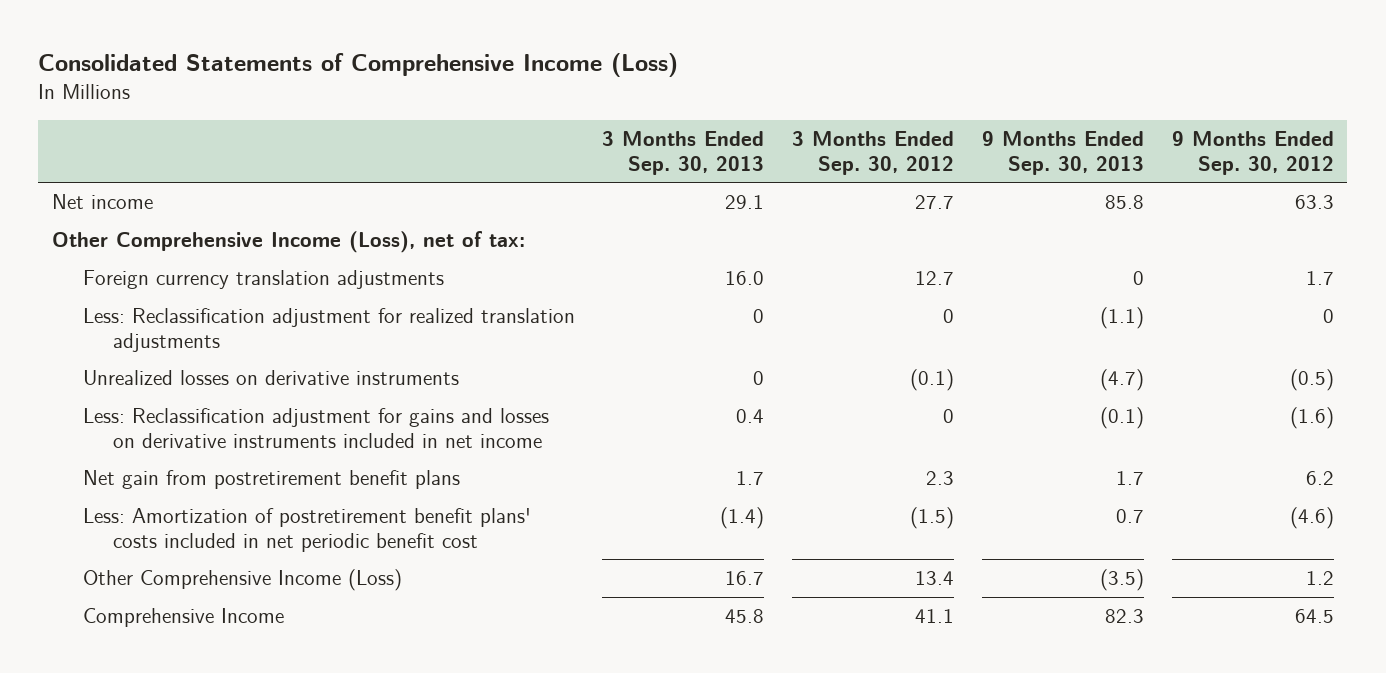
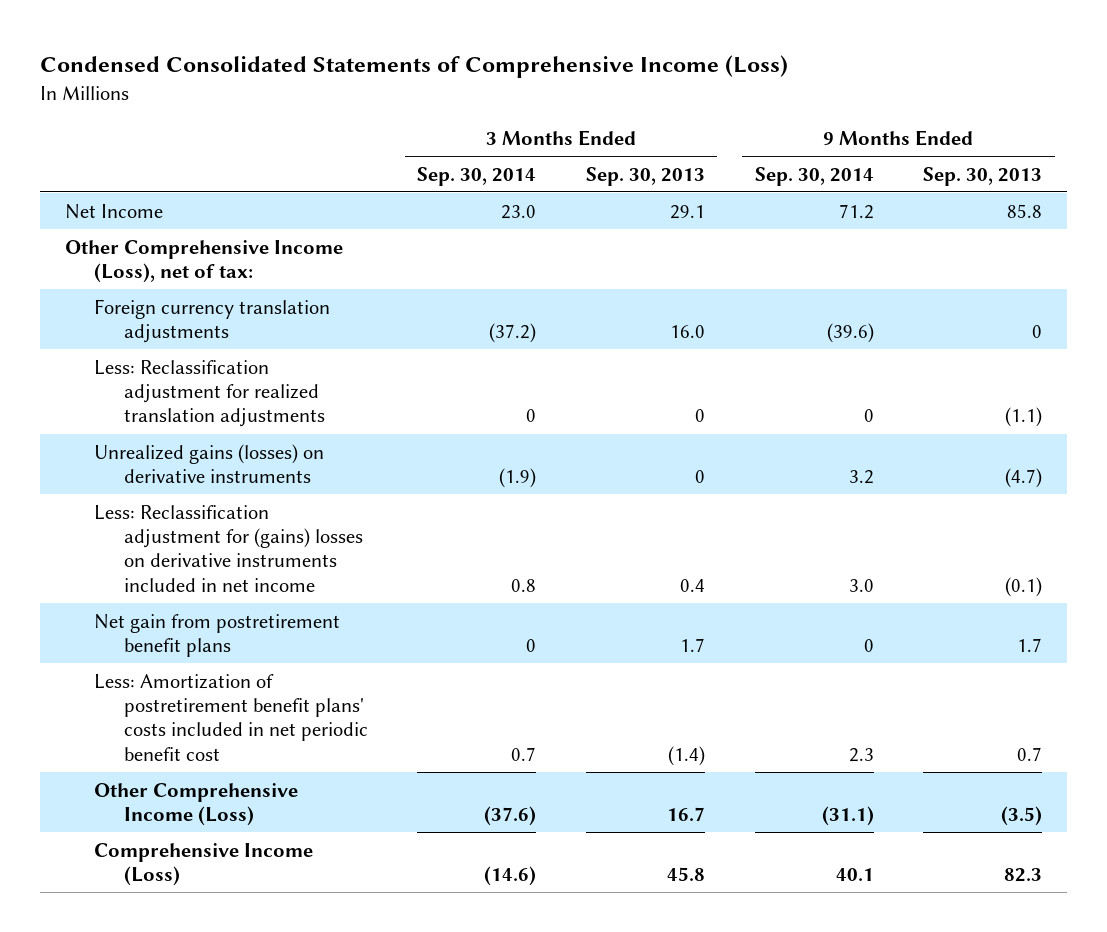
[38,52,679,77] Consolidated Statements of Comprehensive Income (Loss) -> [40,55,789,79] Condensed Consolidated Statements of Comprehensive Income (Loss)
[792,131,955,175] 3 Months Ended Sep. 30, 2012 -> none
[1171,131,1334,175] 9 Months Ended Sep. 30, 2012 -> none
none -> [417,166,537,186] Sep. 30, 2014
none -> [754,166,874,186] Sep. 30, 2014
[52,194,154,210] Net income -> [65,203,164,219] Net Income
[82,370,459,386] Unrealized losses on derivative instruments -> [94,443,325,483] Unrealized gains (losses) on derivative instruments
[82,408,549,448] Less: Reclassification adjustment for gains and losses on derivative instruments included in net income -> [94,504,363,592] Less: Reclassification adjustment for (gains) losses on derivative instruments included in net income
[82,608,284,628] Comprehensive Income -> [94,842,314,886] Comprehensive Income (Loss)

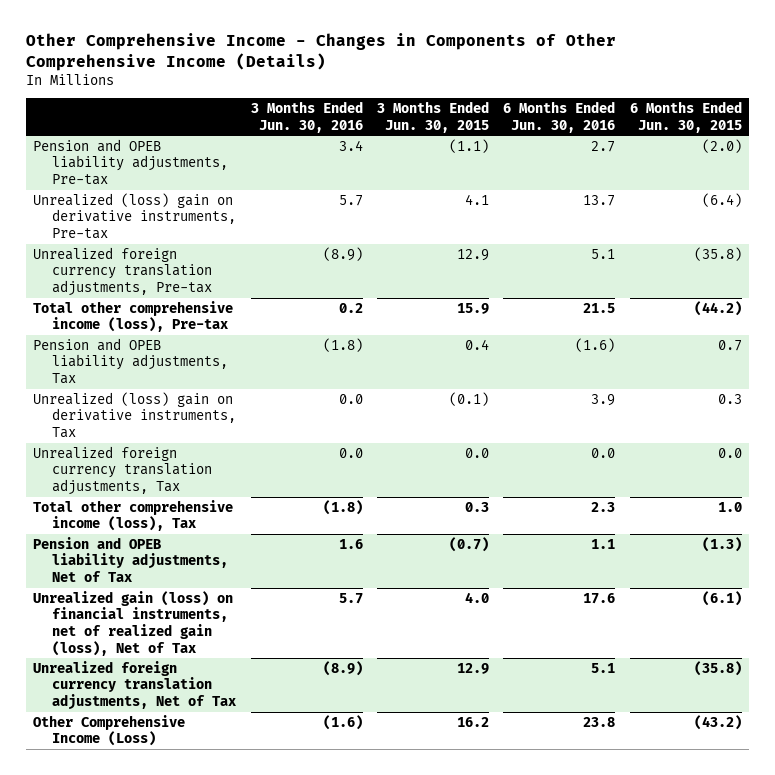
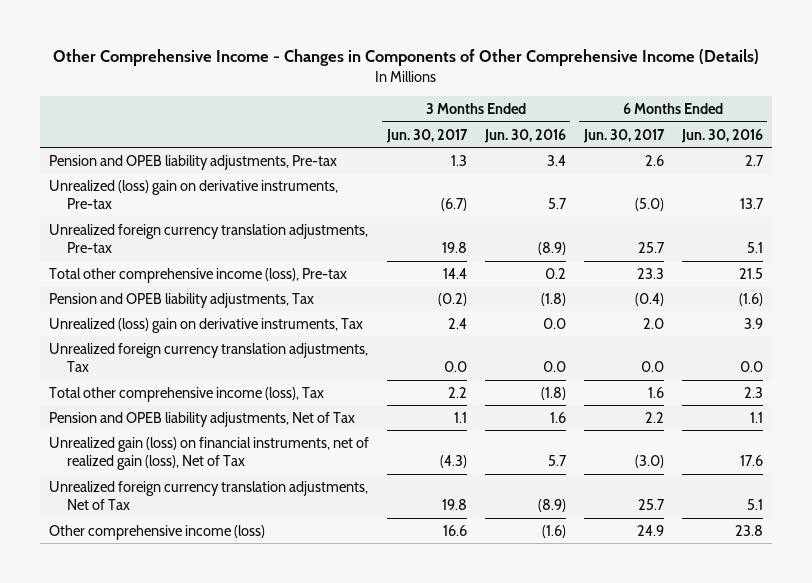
[376,101,489,133] 3 Months Ended Jun. 30, 2015 -> none
[629,101,742,133] 6 Months Ended Jun. 30, 2015 -> none
none -> [385,128,468,143] Jun. 30, 2017
none -> [582,128,665,143] Jun. 30, 2017
[33,714,186,747] Other Comprehensive Income (Loss) -> [48,524,265,540] Other comprehensive income (loss)

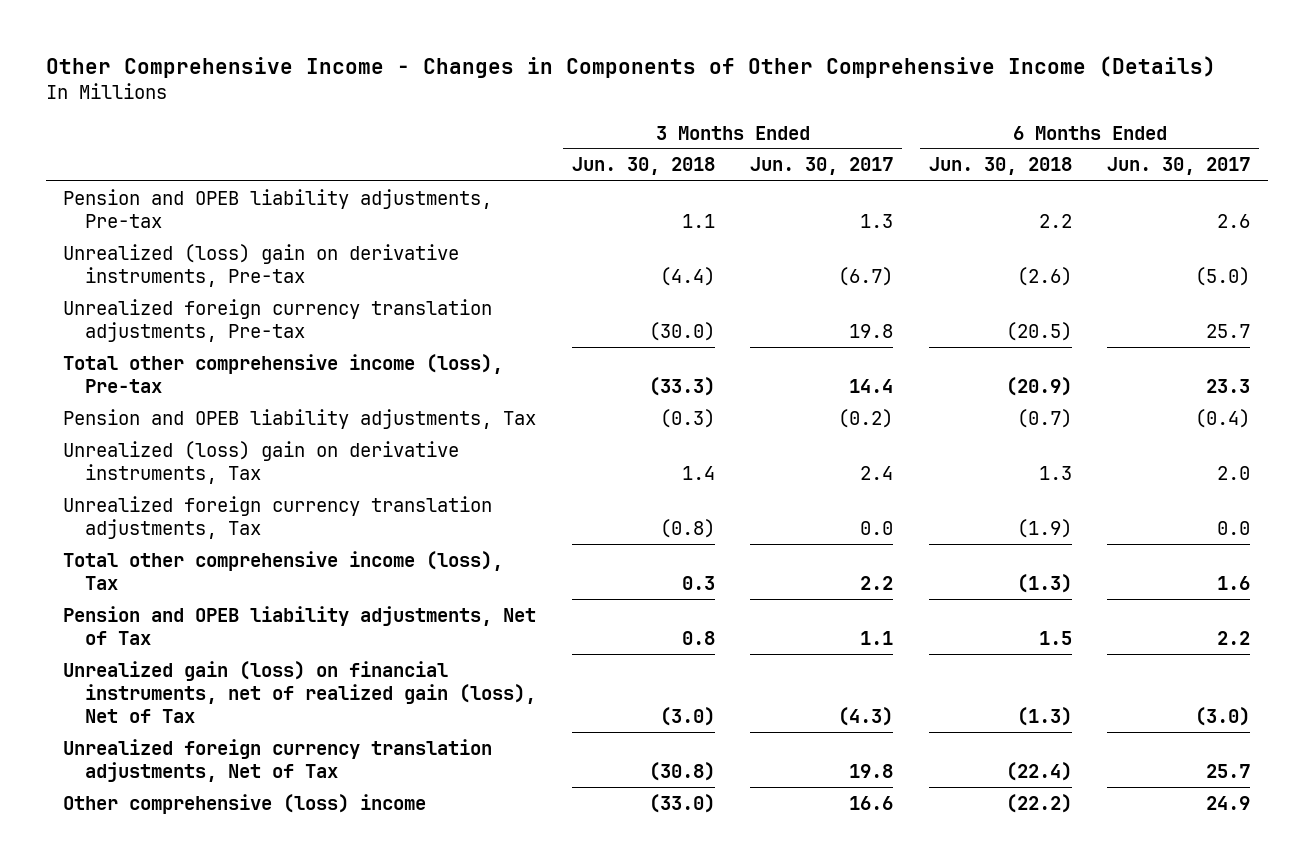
[483,128,566,143] Jun. 30, 2016 -> none
[680,128,763,143] Jun. 30, 2016 -> none
none -> [571,157,715,176] Jun. 30, 2018
none -> [928,157,1072,176] Jun. 30, 2018
[48,524,265,540] Other comprehensive income (loss) -> [63,793,427,814] Other comprehensive (loss) income

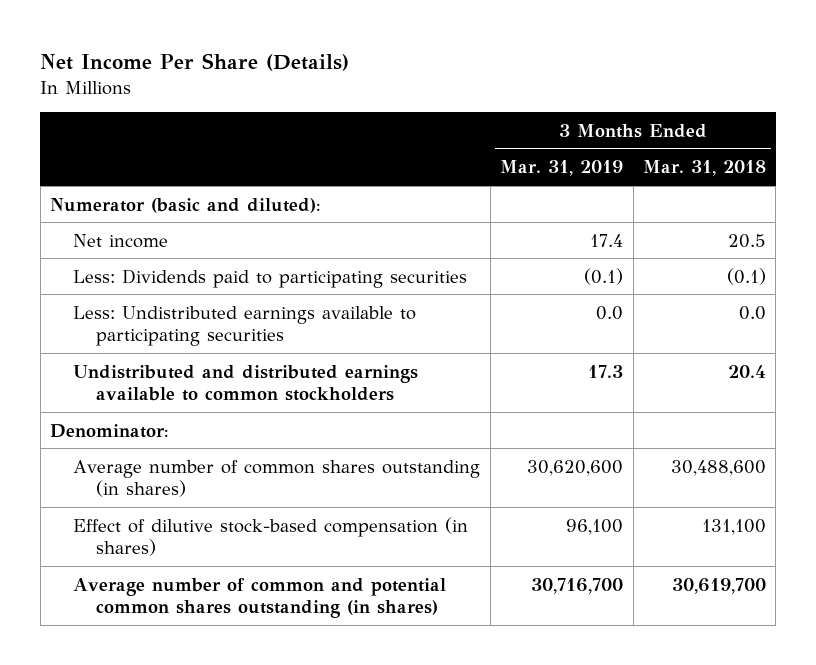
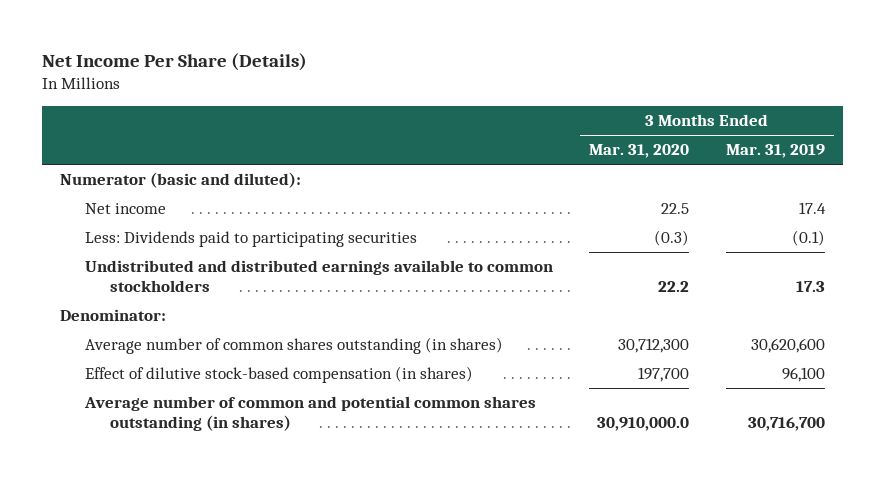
[643,160,767,177] Mar. 31, 2018 -> none
none -> [589,144,690,159] Mar. 31, 2020
[73,305,417,347] Less: Undistributed earnings available to participating securities -> none

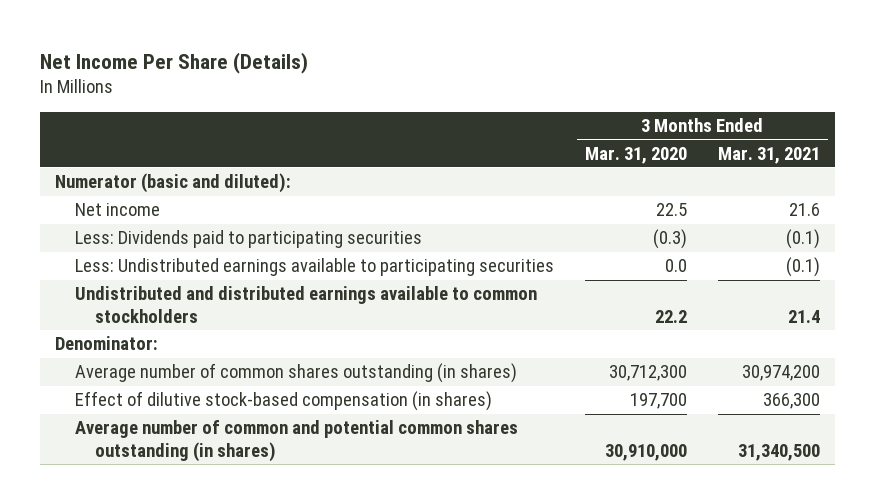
[725,144,825,159] Mar. 31, 2019 -> none
none -> [717,146,820,164] Mar. 31, 2021
none -> [75,258,555,277] Less: Undistributed earnings available to participating securities
[597,417,690,432] 30,910,000.0 -> [605,443,688,461] 30,910,000

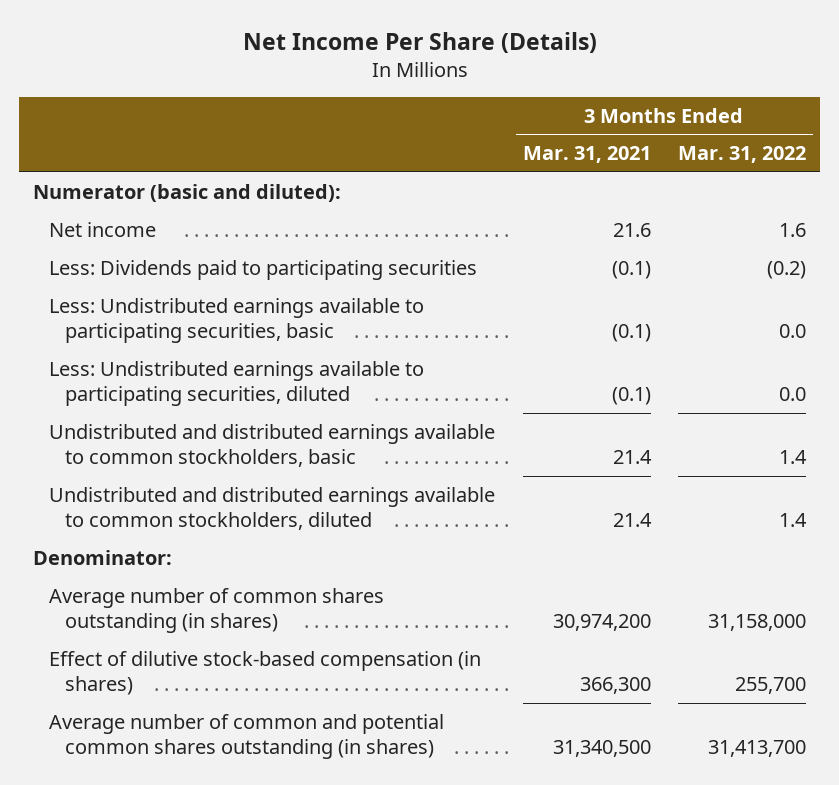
[585,146,688,164] Mar. 31, 2020 -> none
none -> [678,146,807,164] Mar. 31, 2022
[75,258,555,277] Less: Undistributed earnings available to participating securities -> [48,297,424,343] Less: Undistributed earnings available to participating securities, basic
none -> [48,360,424,406] Less: Undistributed earnings available to participating securities, diluted
[75,286,538,323] Undistributed and distributed earnings available to common stockholders -> [48,423,495,467] Undistributed and distributed earnings available to common stockholders, basic
none -> [48,486,495,530] Undistributed and distributed earnings available to common stockholders, diluted

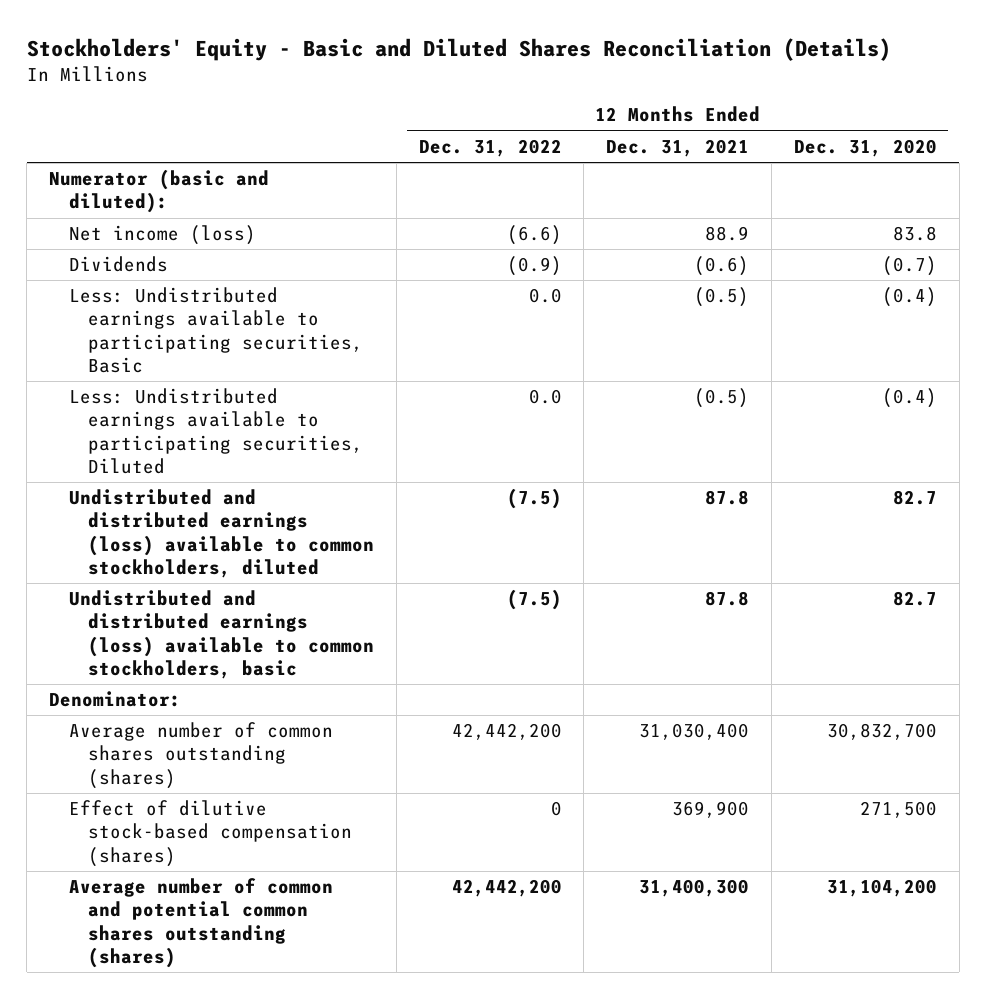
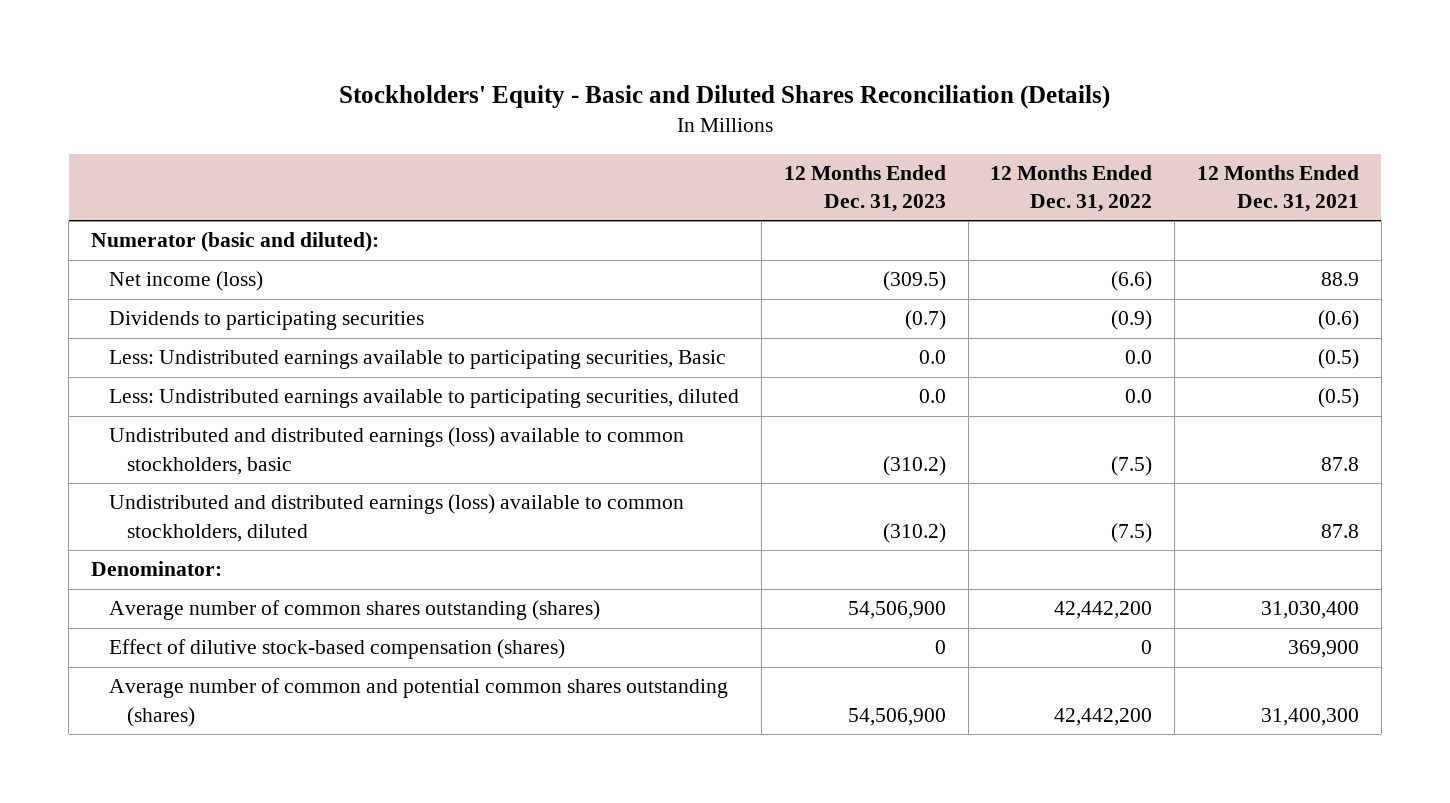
[794,138,938,157] Dec. 31, 2020 -> none
none -> [783,164,946,213] 12 Months Ended Dec. 31, 2023
[68,256,168,273] Dividends -> [109,311,425,331] Dividends to participating securities
[68,388,363,474] Less: Undistributed earnings available to participating securities, Diluted -> [109,389,740,409] Less: Undistributed earnings available to participating securities, diluted
[68,489,374,578] Undistributed and distributed earnings (loss) available to common stockholders, diluted -> [109,494,685,542] Undistributed and distributed earnings (loss) available to common stockholders, diluted

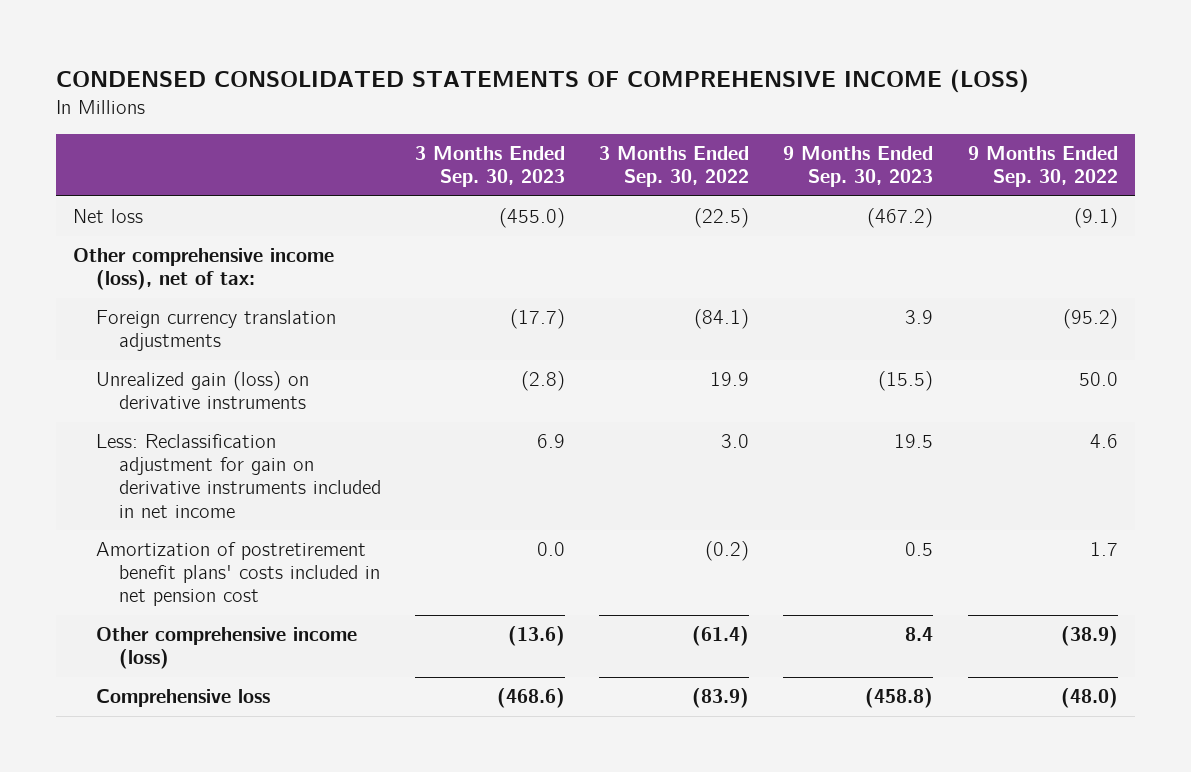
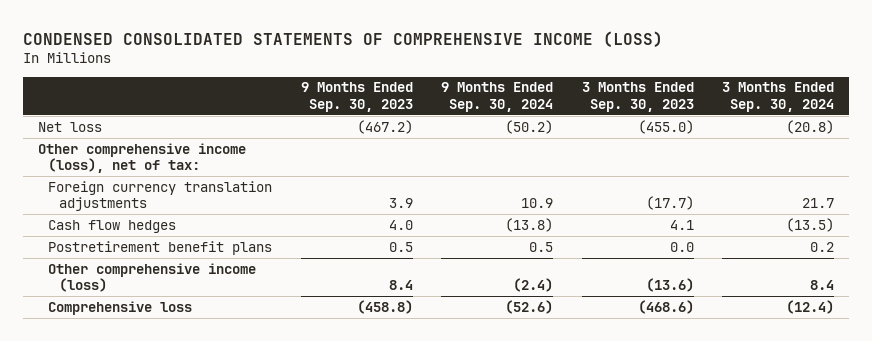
[599,146,750,188] 3 Months Ended Sep. 30, 2022 -> none
[967,146,1118,188] 9 Months Ended Sep. 30, 2022 -> none
none -> [441,82,554,112] 9 Months Ended Sep. 30, 2024
none -> [722,82,835,112] 3 Months Ended Sep. 30, 2024
[95,371,309,410] Unrealized gain (loss) on derivative instruments -> none
[95,434,381,518] Less: Reclassification adjustment for gain on derivative instruments included in net income -> none
none -> [48,219,177,233] Cash flow hedges
[95,542,380,607] Amortization of postretirement benefit plans' costs included in net pension cost -> [48,240,273,255] Postretirement benefit plans

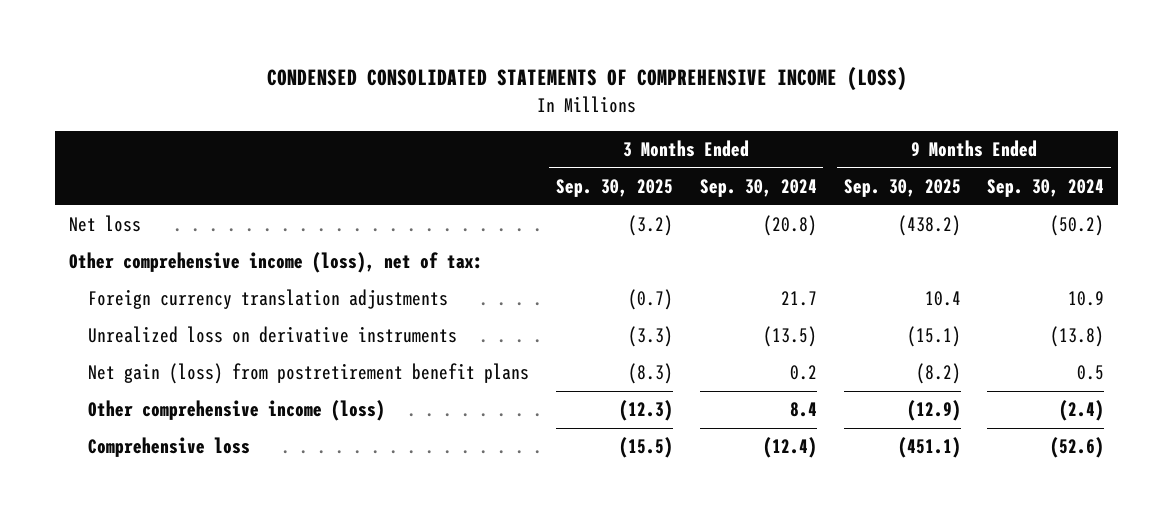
[300,82,413,112] 9 Months Ended Sep. 30, 2023 -> none
[581,82,694,112] 3 Months Ended Sep. 30, 2023 -> none
none -> [555,179,673,198] Sep. 30, 2025
none -> [843,179,961,198] Sep. 30, 2025
[48,240,273,255] Postretirement benefit plans -> none
[48,219,177,233] Cash flow hedges -> [87,326,457,344] Unrealized loss on derivative instruments
none -> [87,363,529,385] Net gain (loss) from postretirement benefit plans

